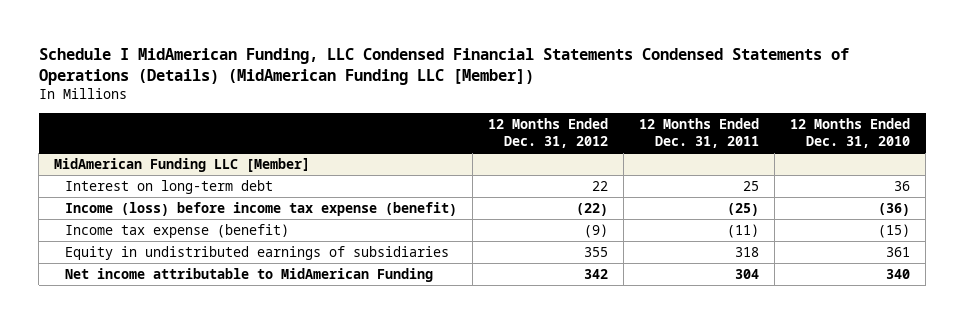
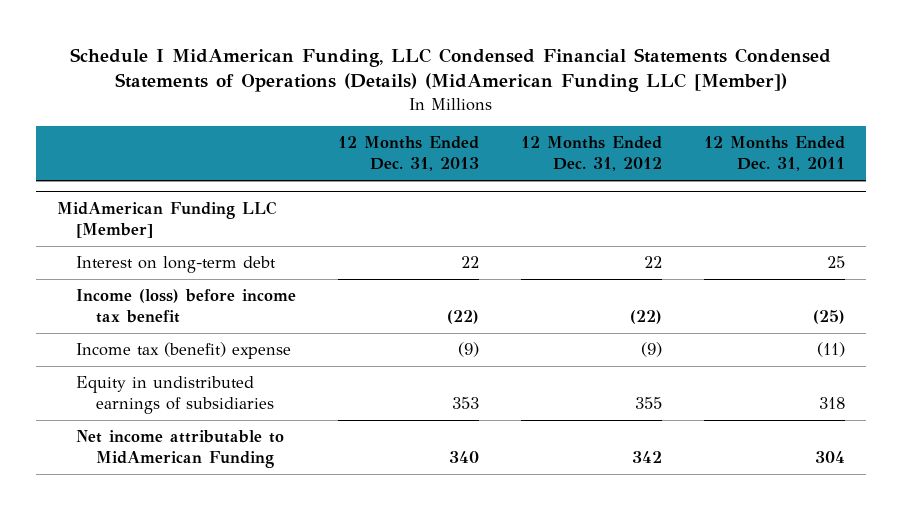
[790,117,911,149] 12 Months Ended Dec. 31, 2010 -> none
none -> [338,136,480,172] 12 Months Ended Dec. 31, 2013
[65,201,458,216] Income (loss) before income tax expense (benefit) -> [76,289,297,324] Income (loss) before income tax benefit
[65,223,290,238] Income tax expense (benefit) -> [76,342,292,360] Income tax (benefit) expense

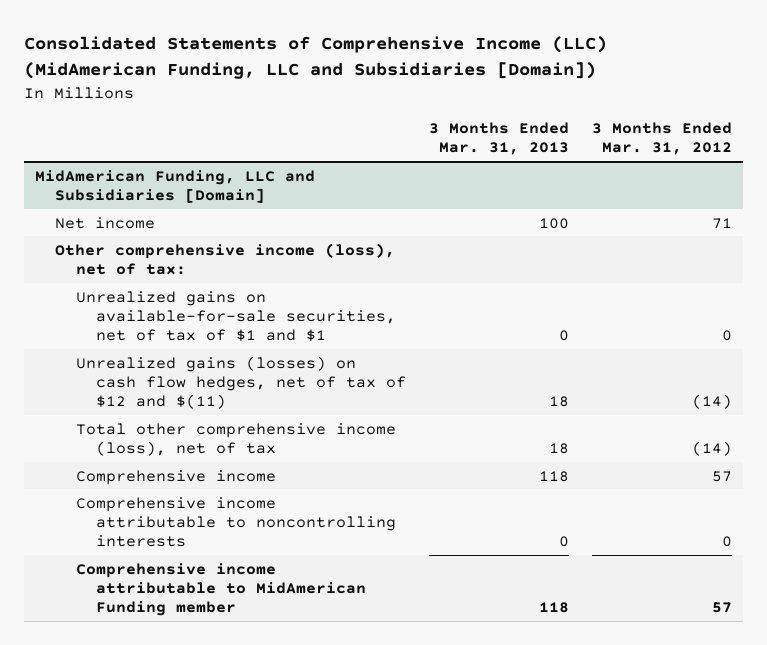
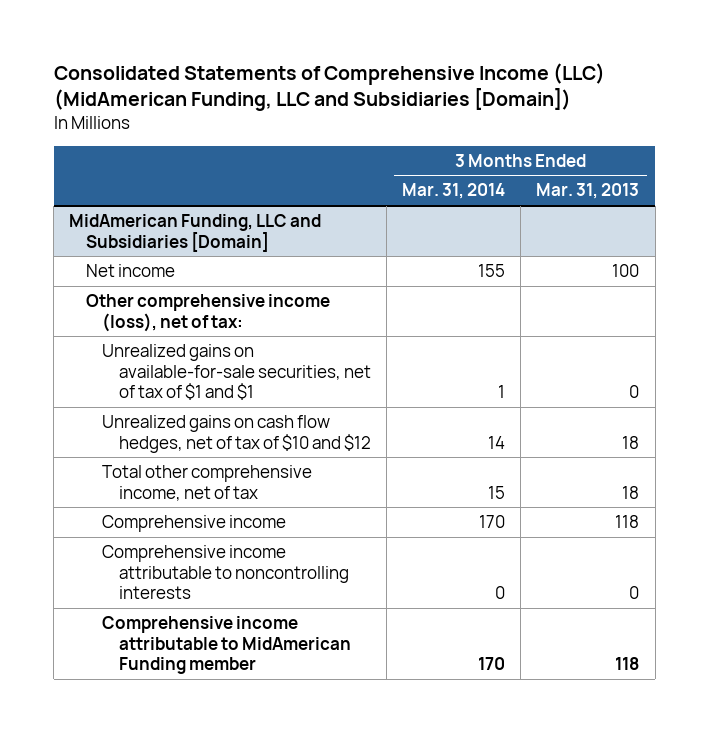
[591,122,732,156] 3 Months Ended Mar. 31, 2012 -> none
none -> [402,183,506,200] Mar. 31, 2014
[75,355,407,410] Unrealized gains (losses) on cash flow hedges, net of tax of $12 and $(11) -> [102,414,371,453] Unrealized gains on cash flow hedges, net of tax of $10 and $12
[75,422,396,456] Total other comprehensive income (loss), net of tax -> [102,464,313,501] Total other comprehensive income, net of tax

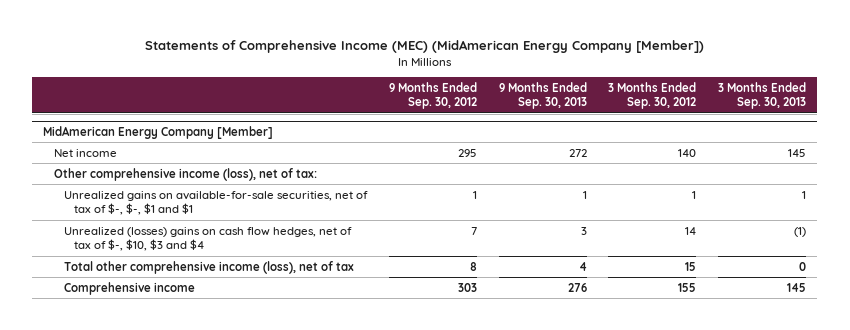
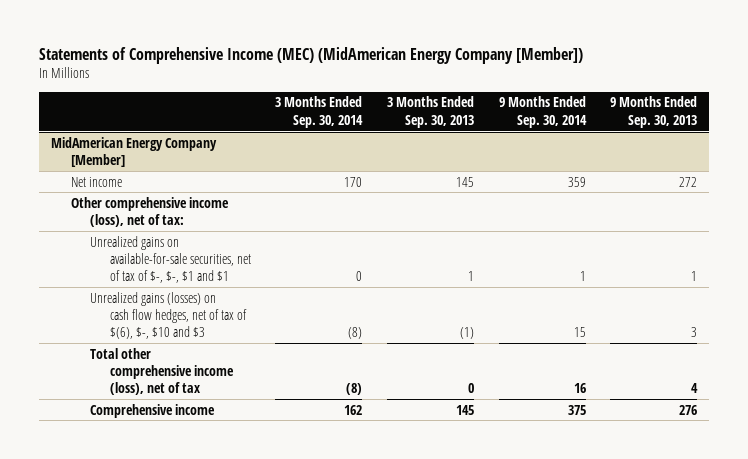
[388,81,477,110] 9 Months Ended Sep. 30, 2012 -> none
[608,81,697,110] 3 Months Ended Sep. 30, 2012 -> none
none -> [275,96,364,128] 3 Months Ended Sep. 30, 2014
none -> [498,96,587,128] 9 Months Ended Sep. 30, 2014
[63,226,352,252] Unrealized (losses) gains on cash flow hedges, net of tax of $-, $10, $3 and $4 -> [90,291,247,340] Unrealized gains (losses) on cash flow hedges, net of tax of $(6), $-, $10 and $3

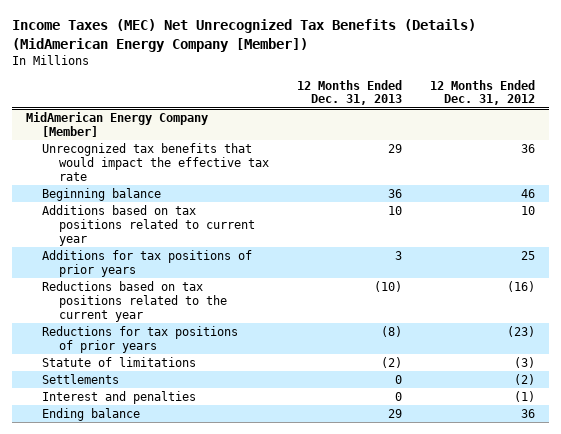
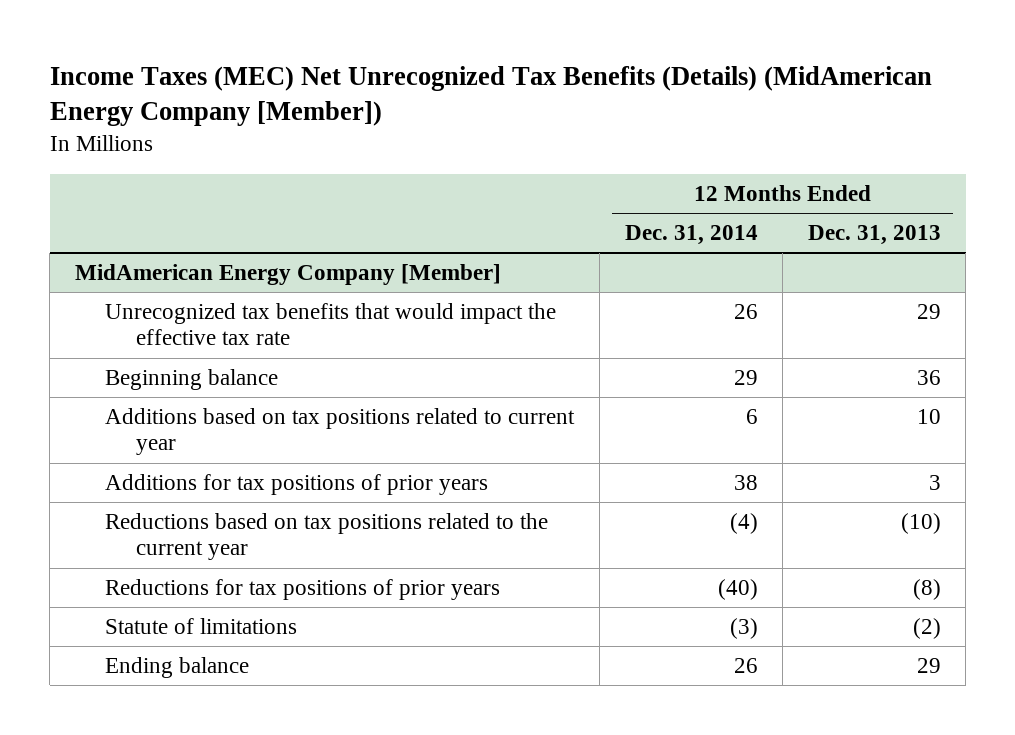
[429,79,535,106] 12 Months Ended Dec. 31, 2012 -> none
none -> [624,225,758,246] Dec. 31, 2014
[42,373,120,384] Settlements -> none
[42,390,197,404] Interest and penalties -> none

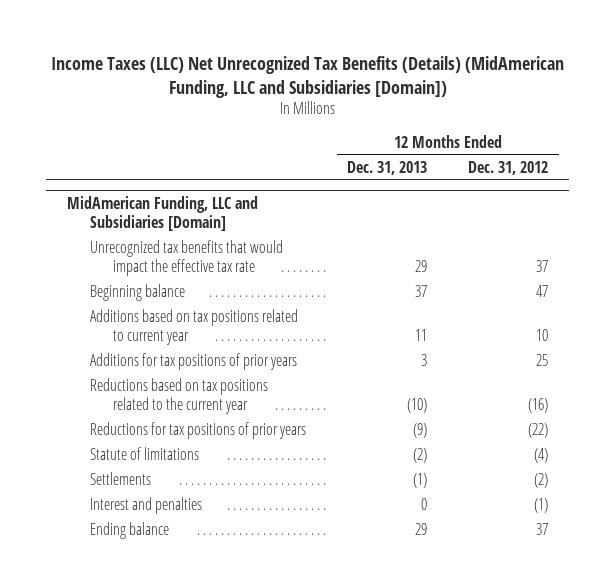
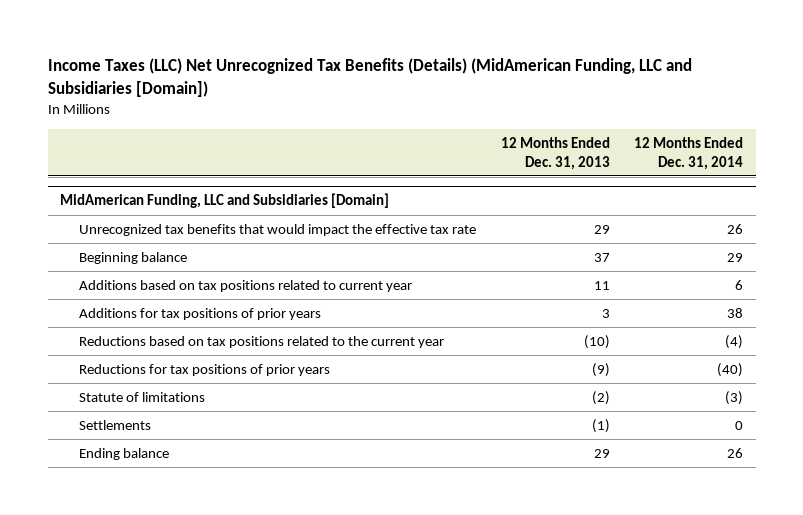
[468,160,549,175] Dec. 31, 2012 -> none
none -> [634,137,744,170] 12 Months Ended Dec. 31, 2014
[89,496,202,514] Interest and penalties -> none

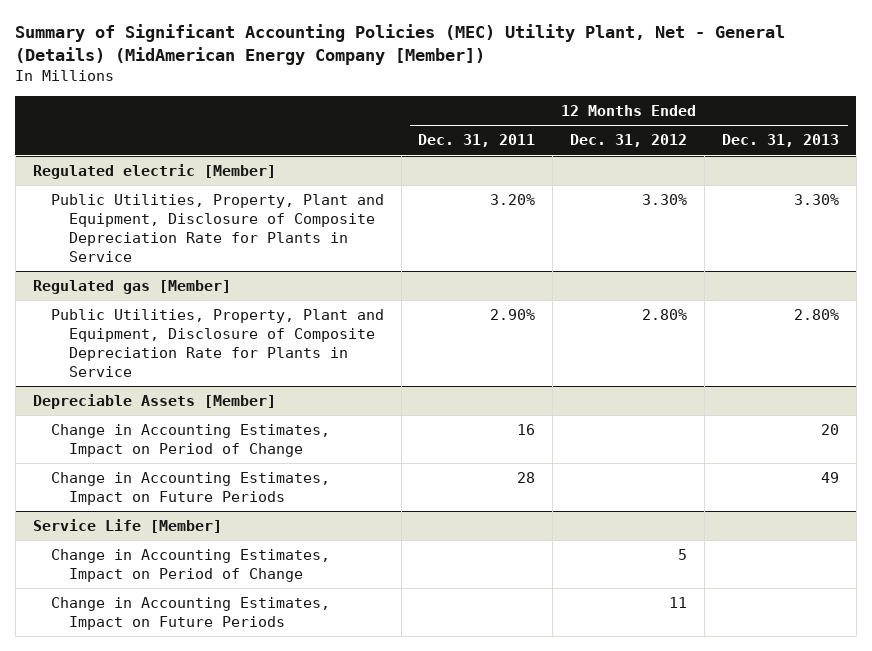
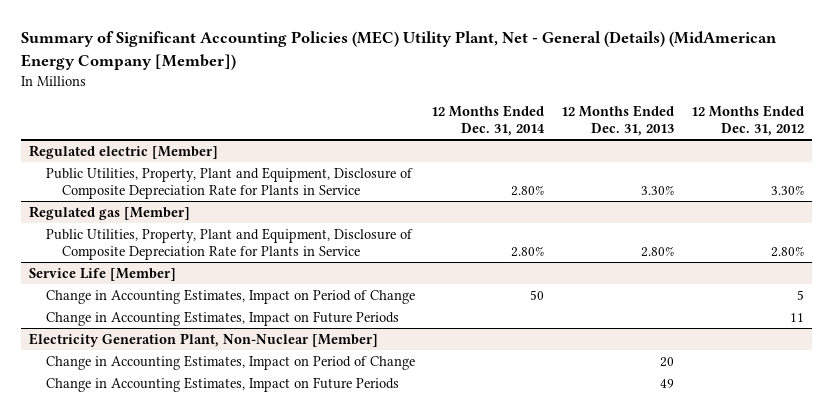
[418,134,536,148] Dec. 31, 2011 -> none
none -> [431,104,546,137] 12 Months Ended Dec. 31, 2014
[32,394,276,410] Depreciable Assets [Member] -> none
[50,424,330,457] Change in Accounting Estimates, Impact on Period of Change -> none
[50,472,330,505] Change in Accounting Estimates, Impact on Future Periods -> none
none -> [29,332,379,347] Electricity Generation Plant, Non-Nuclear [Member]
none -> [45,354,415,370] Change in Accounting Estimates, Impact on Period of Change
none -> [45,376,399,392] Change in Accounting Estimates, Impact on Future Periods

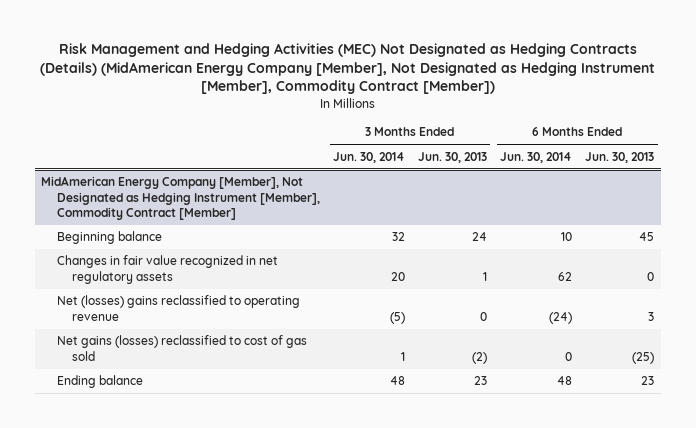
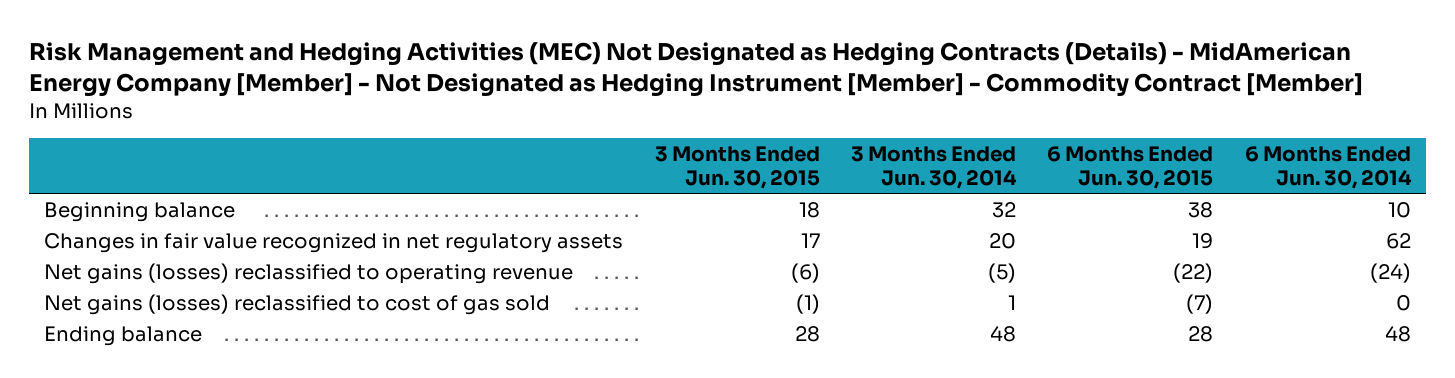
[39,42,655,95] Risk Management and Hedging Activities (MEC) Not Designated as Hedging Contracts (Details) (MidAmerican Energy Company [Member], Not Designated as Hedging Instrument [Member], Commodity Contract [Member]) -> [28,41,1363,97] Risk Management and Hedging Activities (MEC) Not Designated as Hedging Contracts (Details) - MidAmerican Energy Company [Member] - Not Designated as Hedging Instrument [Member] - Commodity Contract [Member]
[418,151,488,163] Jun. 30, 2013 -> none
[585,151,655,163] Jun. 30, 2013 -> none
none -> [654,145,820,189] 3 Months Ended Jun. 30, 2015
none -> [1047,145,1214,189] 6 Months Ended Jun. 30, 2015
[41,176,320,221] MidAmerican Energy Company [Member], Not Designated as Hedging Instrument [Member], Commodity Contract [Member] -> none
[56,295,300,321] Net (losses) gains reclassified to operating revenue -> [44,262,574,284] Net gains (losses) reclassified to operating revenue

